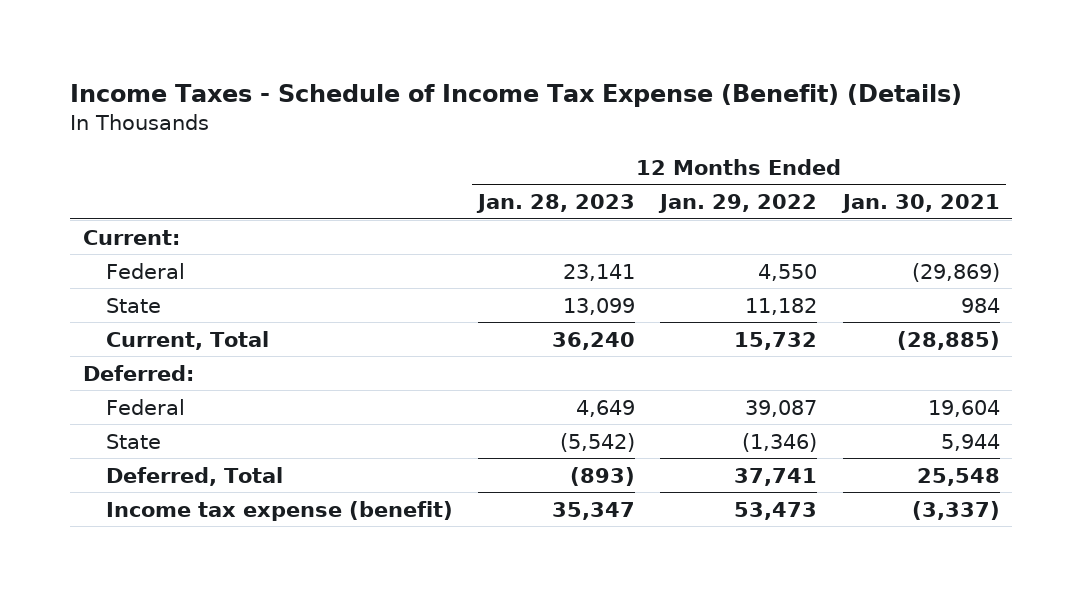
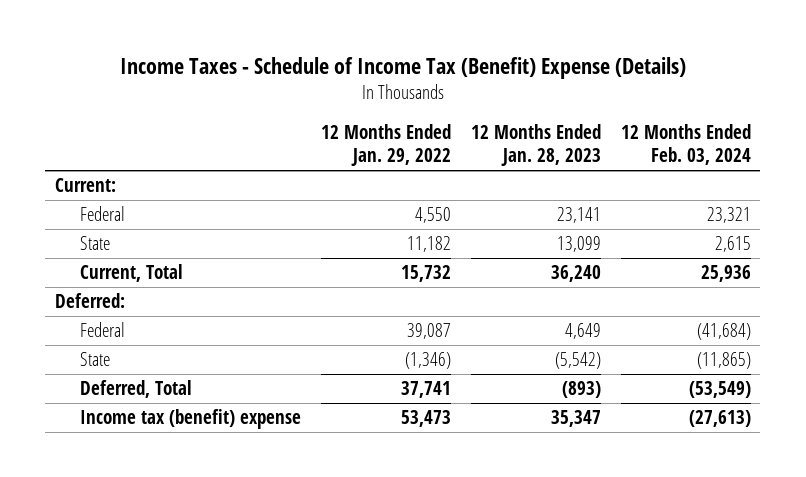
[70,84,963,108] Income Taxes - Schedule of Income Tax Expense (Benefit) (Details) -> [119,57,686,80] Income Taxes - Schedule of Income Tax (Benefit) Expense (Details)
[840,193,1000,213] Jan. 30, 2021 -> none
none -> [620,124,751,166] 12 Months Ended Feb. 03, 2024
[105,500,453,521] Income tax expense (benefit) -> [79,409,301,430] Income tax (benefit) expense

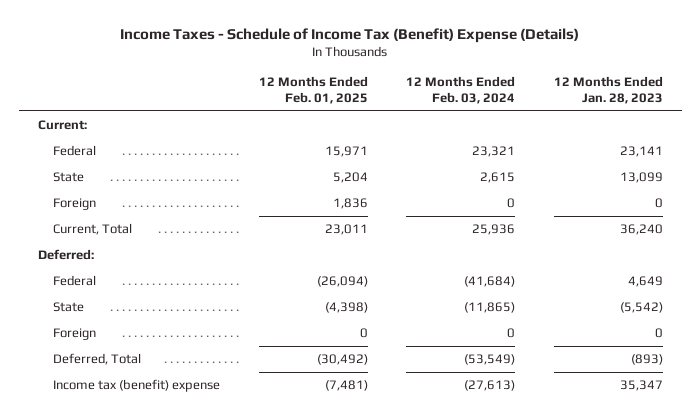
[320,124,451,167] 12 Months Ended Jan. 29, 2022 -> none
none -> [258,76,368,105] 12 Months Ended Feb. 01, 2025
none -> [53,198,97,211] Foreign
none -> [53,328,97,341] Foreign

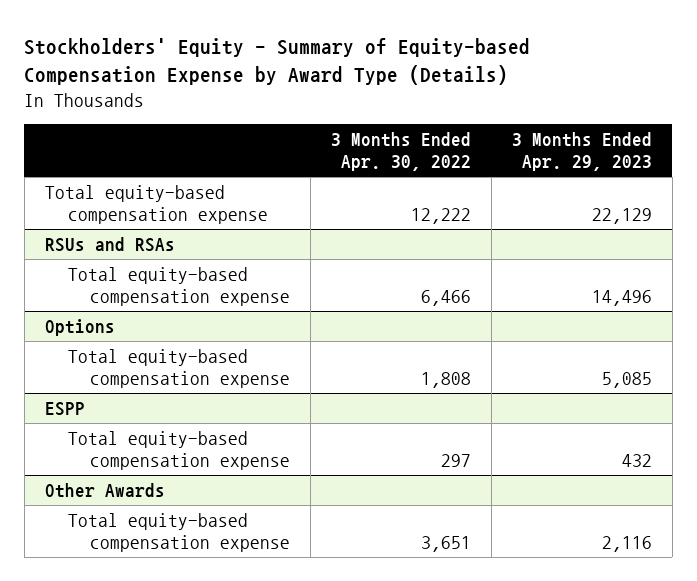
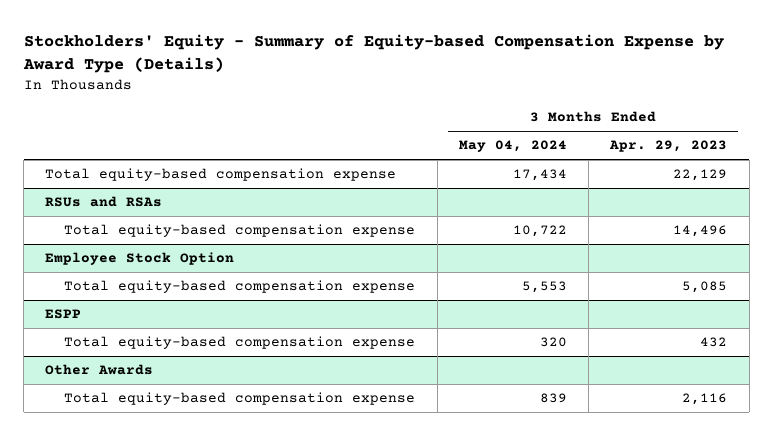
[331,132,472,172] 3 Months Ended Apr. 30, 2022 -> none
none -> [458,140,567,153] May 04, 2024
[44,319,115,337] Options -> [45,252,235,266] Employee Stock Option

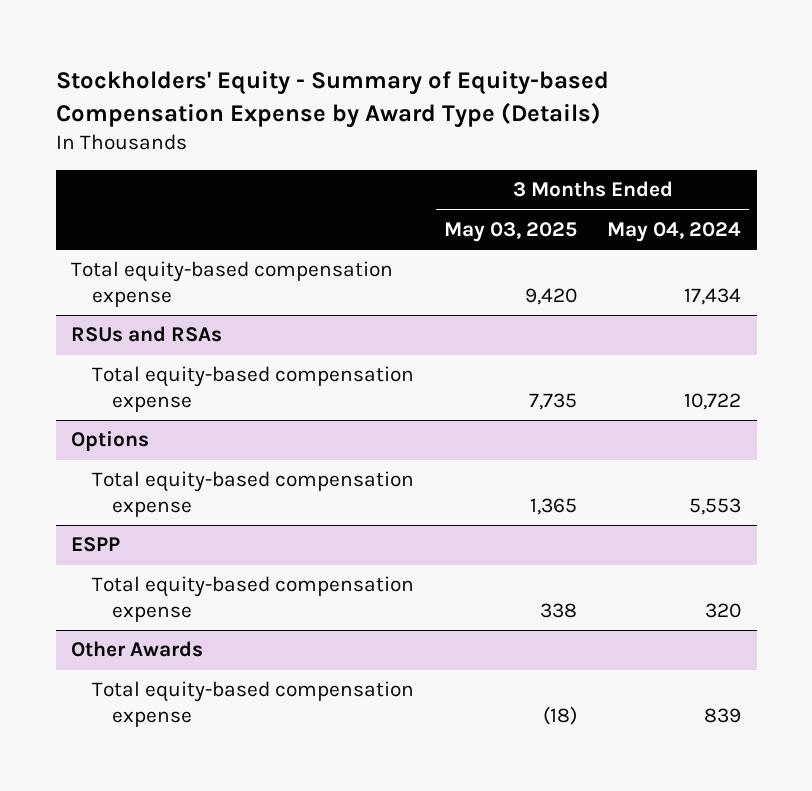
[609,140,728,153] Apr. 29, 2023 -> none
none -> [443,221,577,242] May 03, 2025
[45,252,235,266] Employee Stock Option -> [71,431,150,452] Options

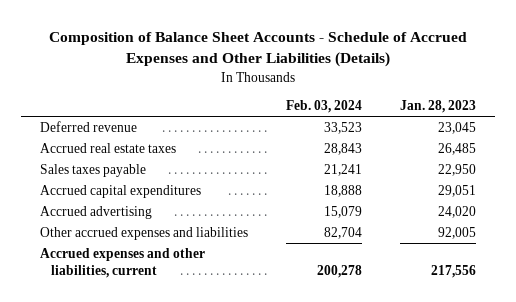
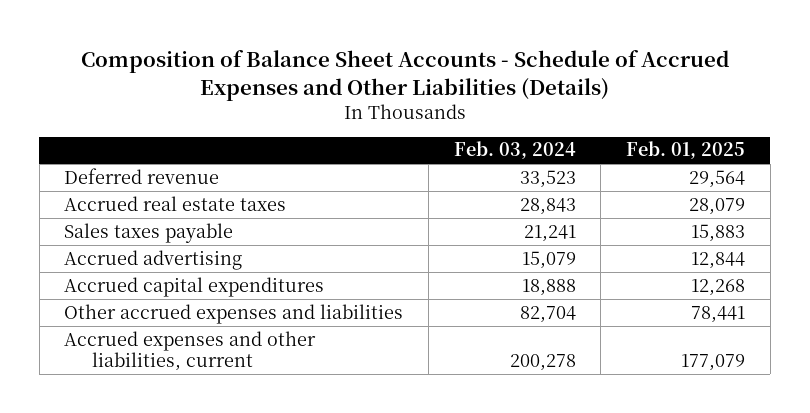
[399,100,476,114] Jan. 28, 2023 -> none
none -> [626,141,746,160] Feb. 01, 2025
[40,184,202,198] Accrued capital expenditures -> [64,276,325,297] Accrued capital expenditures

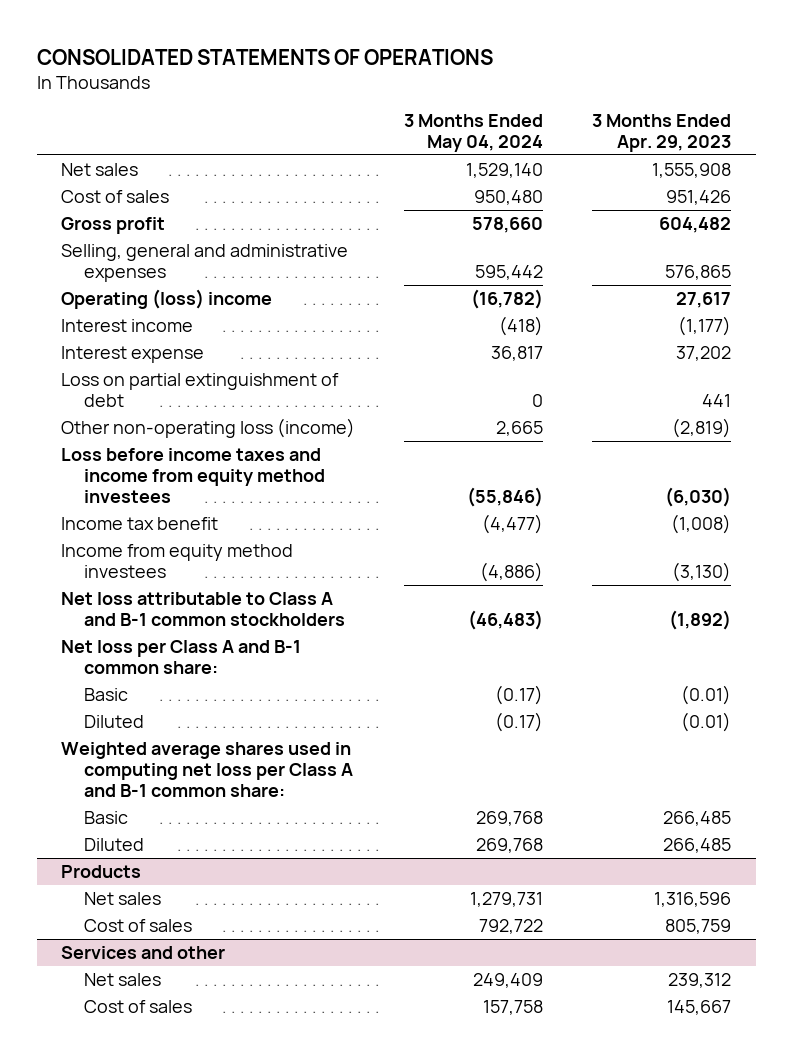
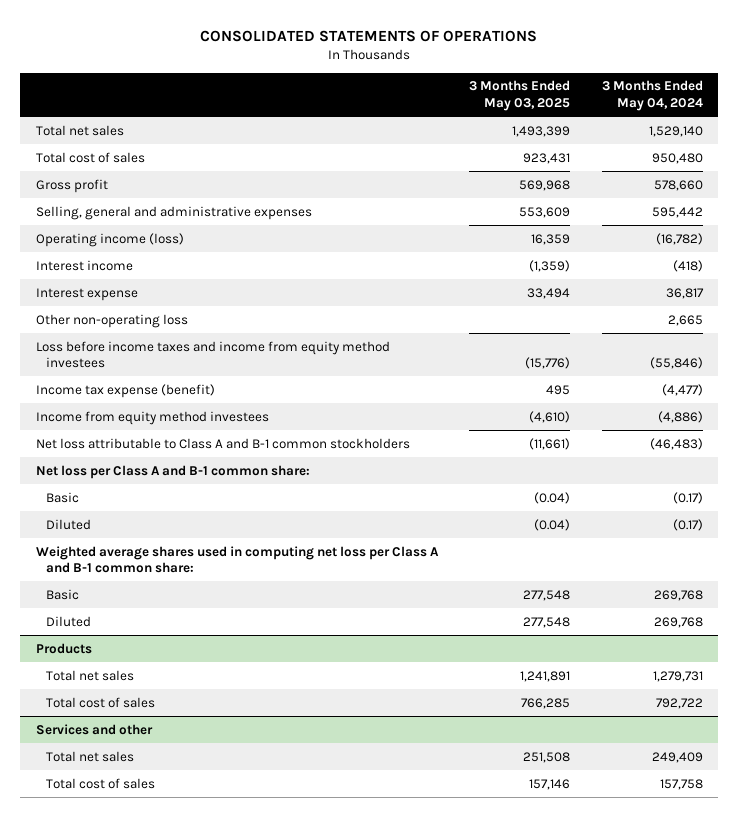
[592,113,732,152] 3 Months Ended Apr. 29, 2023 -> none
none -> [469,80,571,111] 3 Months Ended May 03, 2025
[61,163,139,177] Net sales -> [35,124,124,136] Total net sales
[61,190,170,204] Cost of sales -> [35,151,145,163] Total cost of sales
[61,289,273,310] Operating (loss) income -> [35,232,184,247] Operating income (loss)
[61,373,340,407] Loss on partial extinguishment of debt -> none
[61,418,356,439] Other non-operating loss (income) -> [35,313,188,328] Other non-operating loss
[61,517,219,531] Income tax benefit -> [35,383,215,398] Income tax expense (benefit)
[84,892,162,906] Net sales -> [46,669,135,681] Total net sales
[84,919,193,933] Cost of sales -> [46,696,156,708] Total cost of sales
[84,973,162,987] Net sales -> [46,750,135,762] Total net sales
[84,1000,193,1014] Cost of sales -> [46,777,156,789] Total cost of sales

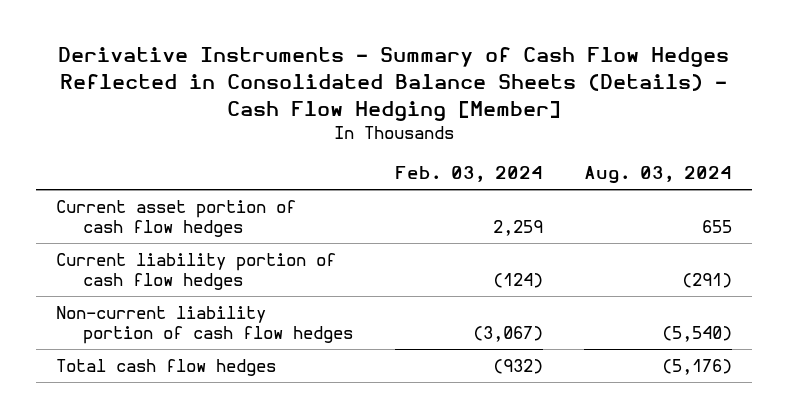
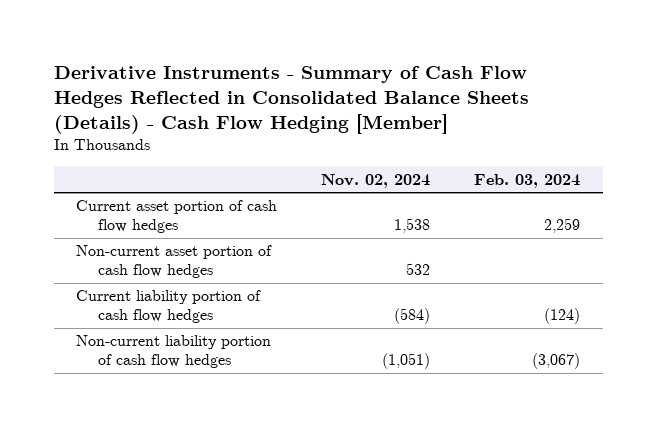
[583,166,732,185] Aug. 03, 2024 -> none
none -> [321,173,431,188] Nov. 02, 2024
none -> [75,245,272,279] Non-current asset portion of cash flow hedges
[56,359,277,377] Total cash flow hedges -> none

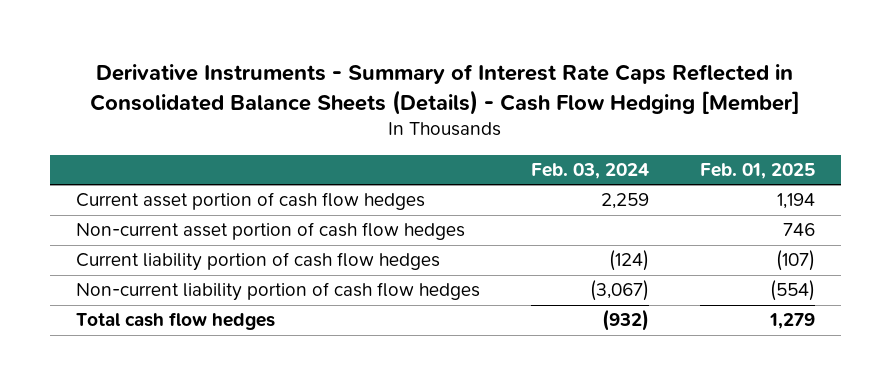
[53,65,529,134] Derivative Instruments - Summary of Cash Flow Hedges Reflected in Consolidated Balance Sheets (Details) - Cash Flow Hedging [Member] -> [90,63,801,115] Derivative Instruments - Summary of Interest Rate Caps Reflected in Consolidated Balance Sheets (Details) - Cash Flow Hedging [Member]
[321,173,431,188] Nov. 02, 2024 -> none
none -> [700,162,816,179] Feb. 01, 2025
none -> [75,312,275,331] Total cash flow hedges

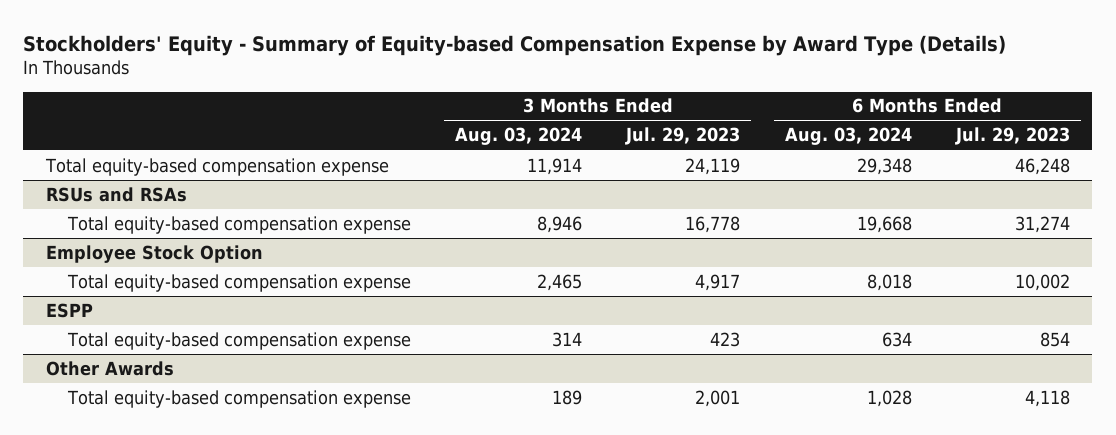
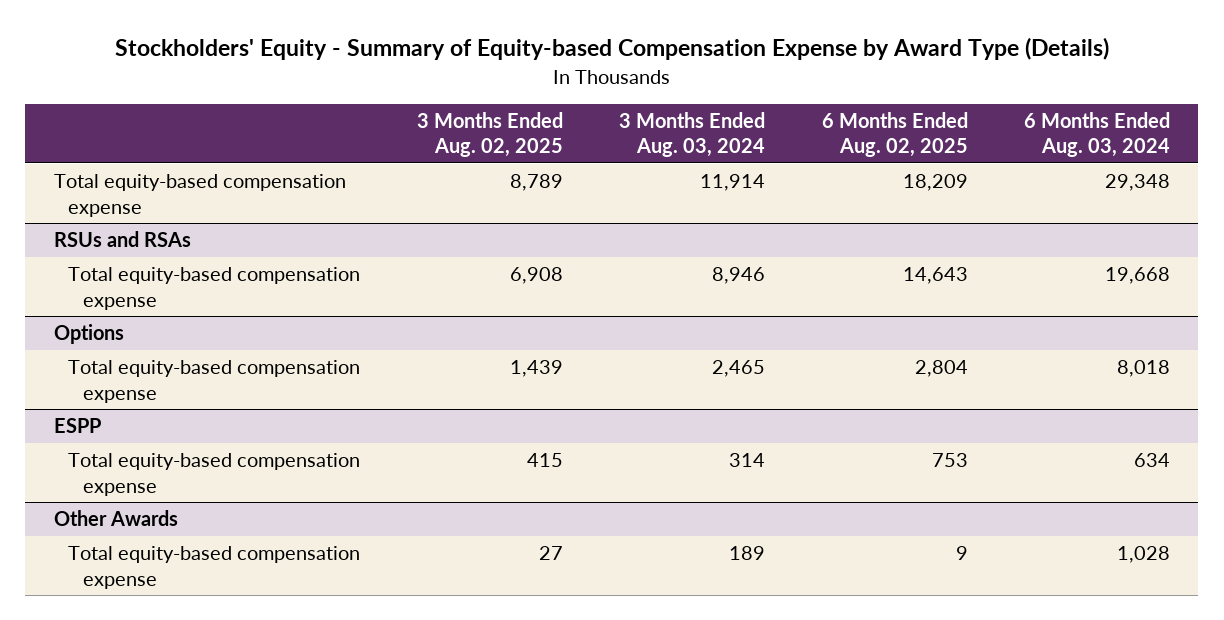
[625,127,741,146] Jul. 29, 2023 -> none
[955,127,1071,146] Jul. 29, 2023 -> none
none -> [416,111,563,158] 3 Months Ended Aug. 02, 2025
none -> [821,111,968,158] 6 Months Ended Aug. 02, 2025
[45,244,263,263] Employee Stock Option -> [53,324,124,345] Options

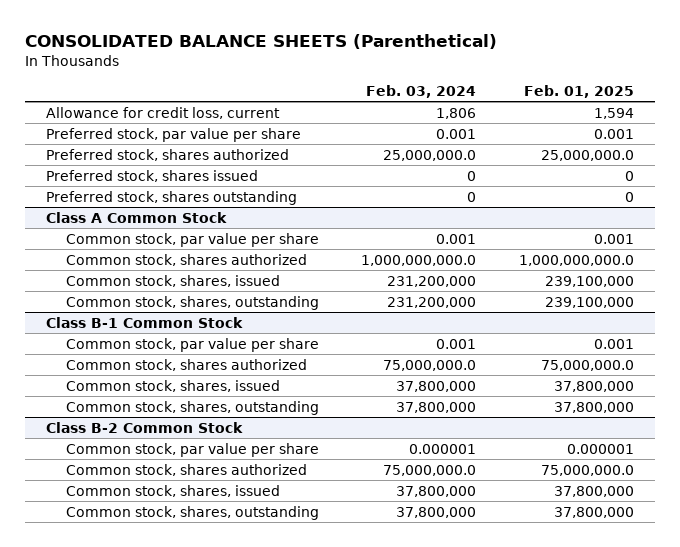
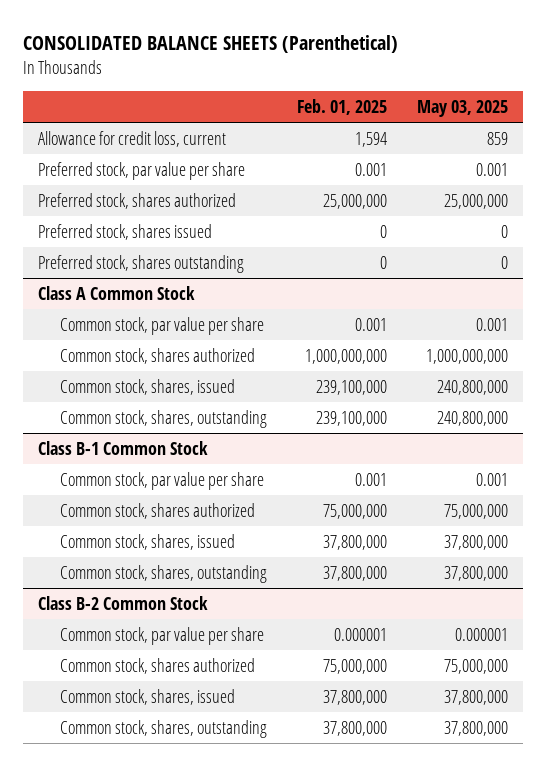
[366,84,477,98] Feb. 03, 2024 -> none
none -> [417,100,509,118] May 03, 2025
[540,149,634,161] 25,000,000.0 -> [322,193,387,209] 25,000,000
[518,254,634,266] 1,000,000,000.0 -> [304,348,387,364] 1,000,000,000
[540,359,634,371] 75,000,000.0 -> [322,503,387,519] 75,000,000
[540,464,634,476] 75,000,000.0 -> [322,658,387,674] 75,000,000

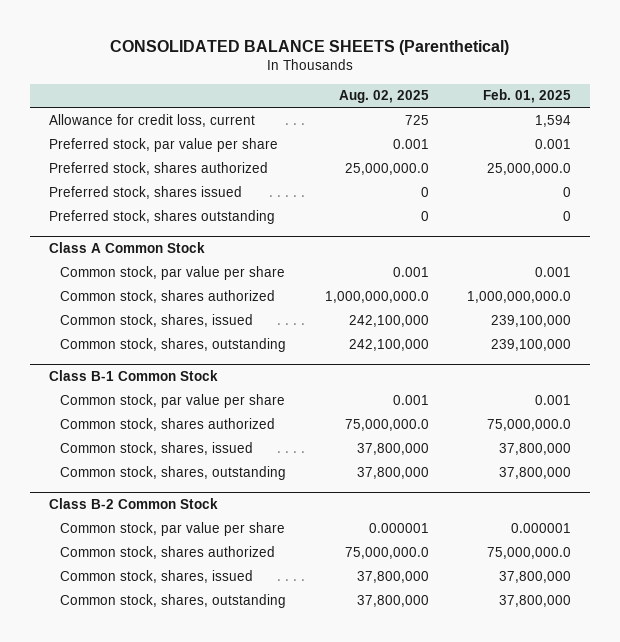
[417,100,509,118] May 03, 2025 -> none
none -> [338,90,429,104] Aug. 02, 2025
[322,193,387,209] 25,000,000 -> [486,162,571,175] 25,000,000.0
[304,348,387,364] 1,000,000,000 -> [466,290,571,303] 1,000,000,000.0
[322,503,387,519] 75,000,000 -> [486,418,571,431] 75,000,000.0
[322,658,387,674] 75,000,000 -> [486,546,571,559] 75,000,000.0

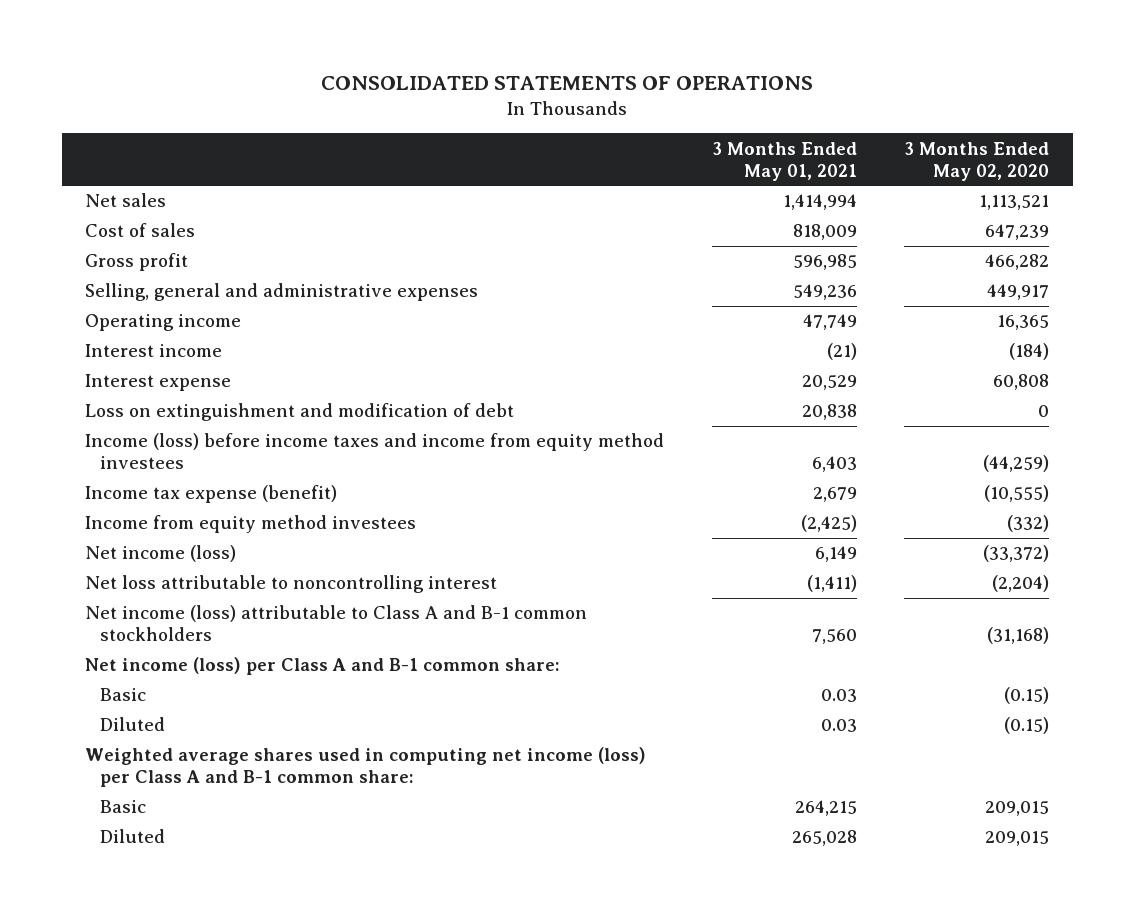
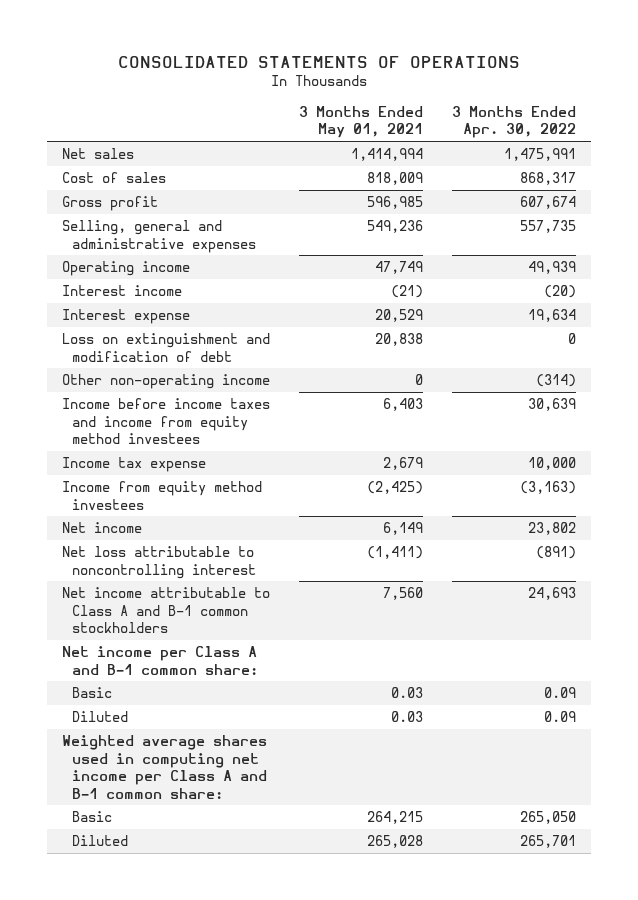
[904,141,1050,181] 3 Months Ended May 02, 2020 -> none
none -> [452,105,577,139] 3 Months Ended Apr. 30, 2022
none -> [61,374,270,390] Other non-operating income
[85,433,665,470] Income (loss) before income taxes and income from equity method investees -> [61,398,270,445] Income before income taxes and income from equity method investees
[85,485,338,504] Income tax expense (benefit) -> [61,457,206,473] Income tax expense
[85,545,237,563] Net income (loss) -> [61,522,142,534] Net income
[85,605,588,642] Net income (loss) attributable to Class A and B-1 common stockholders -> [61,587,270,634] Net income attributable to Class A and B-1 common stockholders
[85,657,561,676] Net income (loss) per Class A and B-1 common share: -> [61,646,258,675] Net income per Class A and B-1 common share:
[85,747,647,788] Weighted average shares used in computing net income (loss) per Class A and B-1 common share: -> [61,735,267,799] Weighted average shares used in computing net income per Class A and B-1 common share:

